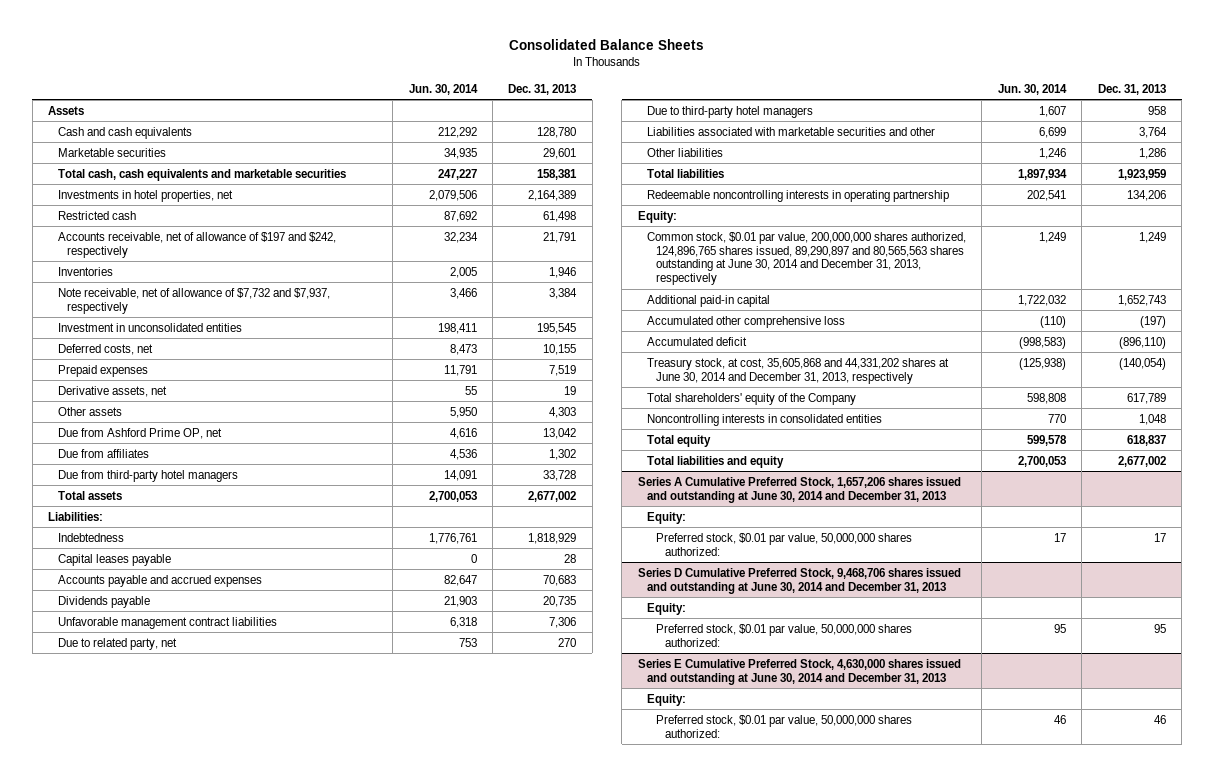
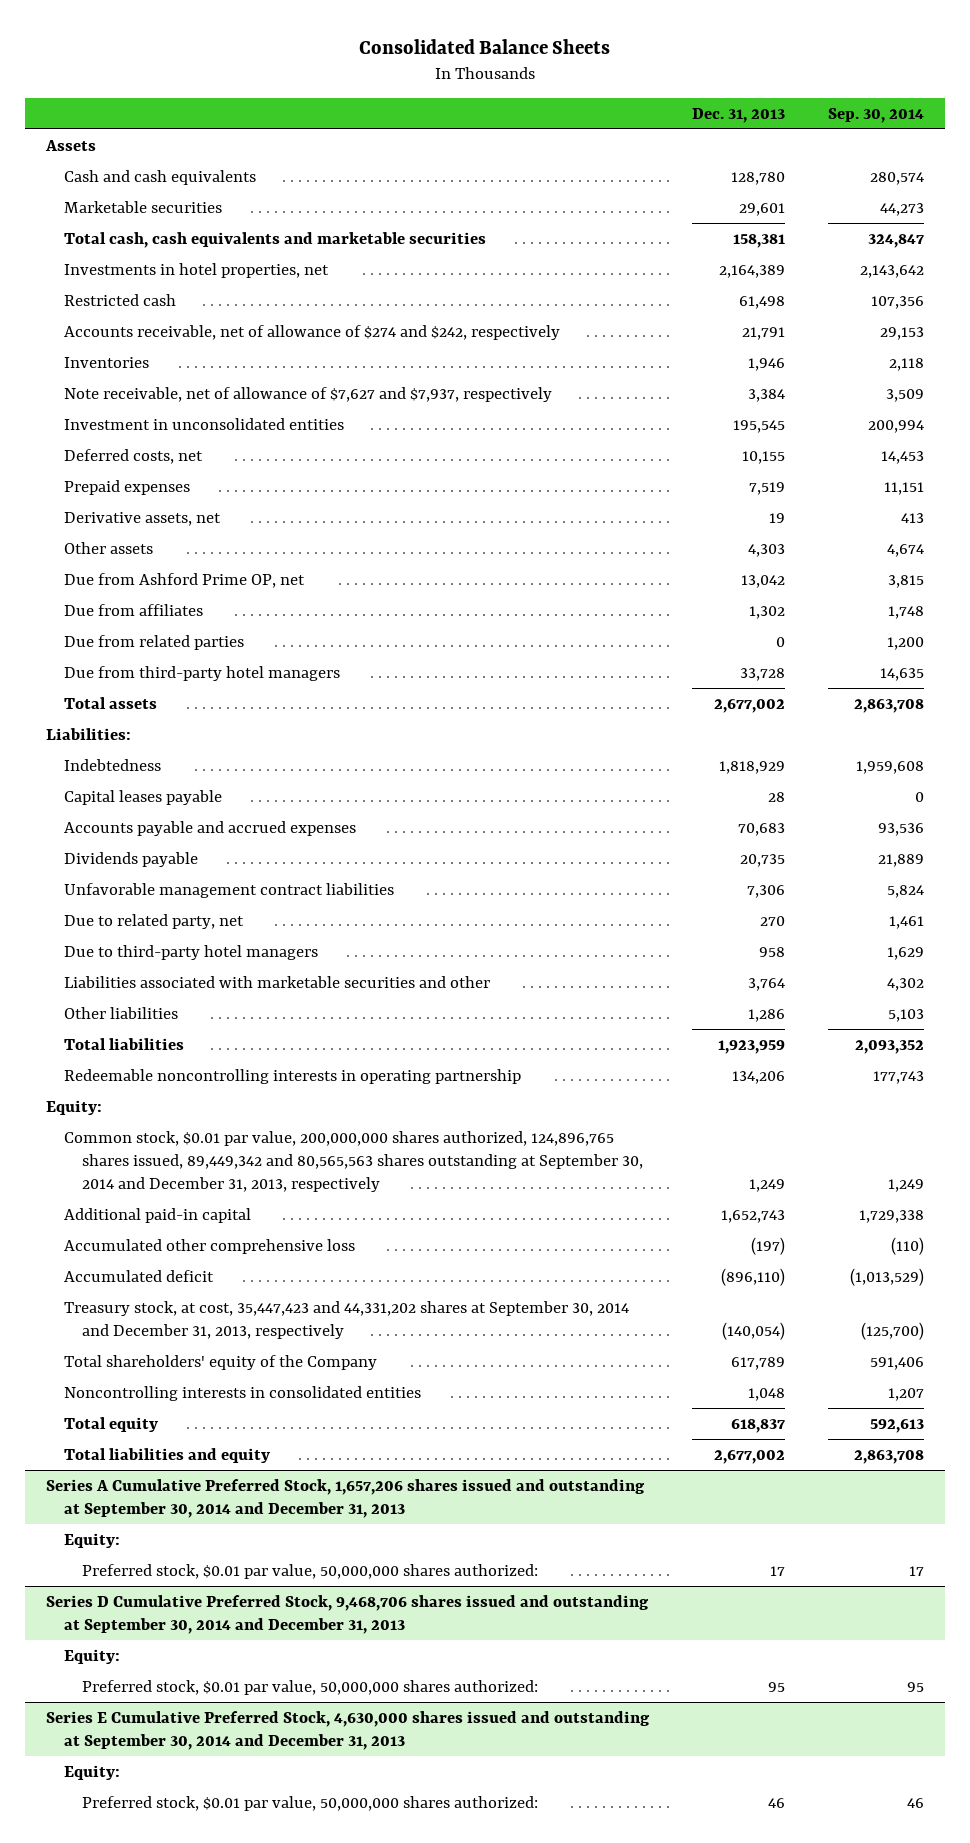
[408,83,478,95] Jun. 30, 2014 -> none
none -> [827,107,924,123] Sep. 30, 2014
[57,231,336,258] Accounts receivable, net of allowance of $197 and $242, respectively -> [64,324,561,340] Accounts receivable, net of allowance of $274 and $242, respectively
[57,287,330,314] Note receivable, net of allowance of $7,732 and $7,937, respectively -> [64,386,553,402] Note receivable, net of allowance of $7,627 and $7,937, respectively
none -> [64,634,245,650] Due from related parties
[646,231,966,286] Common stock, $0.01 par value, 200,000,000 shares authorized, 124,896,765 shares issued, 89,290,897 and 80,565,563 shares outstanding at June 30, 2014 and December 31, 2013, respectively -> [64,1130,644,1193] Common stock, $0.01 par value, 200,000,000 shares authorized, 124,896,765 shares issued, 89,449,342 and 80,565,563 shares outstanding at September 30, 2014 and December 31, 2013, respectively
[646,357,949,384] Treasury stock, at cost, 35,605,868 and 44,331,202 shares at June 30, 2014 and December 31, 2013, respectively -> [64,1300,630,1339] Treasury stock, at cost, 35,447,423 and 44,331,202 shares at September 30, 2014 and December 31, 2013, respectively
[637,476,961,503] Series A Cumulative Preferred Stock, 1,657,206 shares issued and outstanding at June 30, 2014 and December 31, 2013 -> [46,1478,646,1518] Series A Cumulative Preferred Stock, 1,657,206 shares issued and outstanding at September 30, 2014 and December 31, 2013
[637,567,961,594] Series D Cumulative Preferred Stock, 9,468,706 shares issued and outstanding at June 30, 2014 and December 31, 2013 -> [46,1594,650,1634] Series D Cumulative Preferred Stock, 9,468,706 shares issued and outstanding at September 30, 2014 and December 31, 2013
[637,658,961,685] Series E Cumulative Preferred Stock, 4,630,000 shares issued and outstanding at June 30, 2014 and December 31, 2013 -> [46,1710,651,1750] Series E Cumulative Preferred Stock, 4,630,000 shares issued and outstanding at September 30, 2014 and December 31, 2013

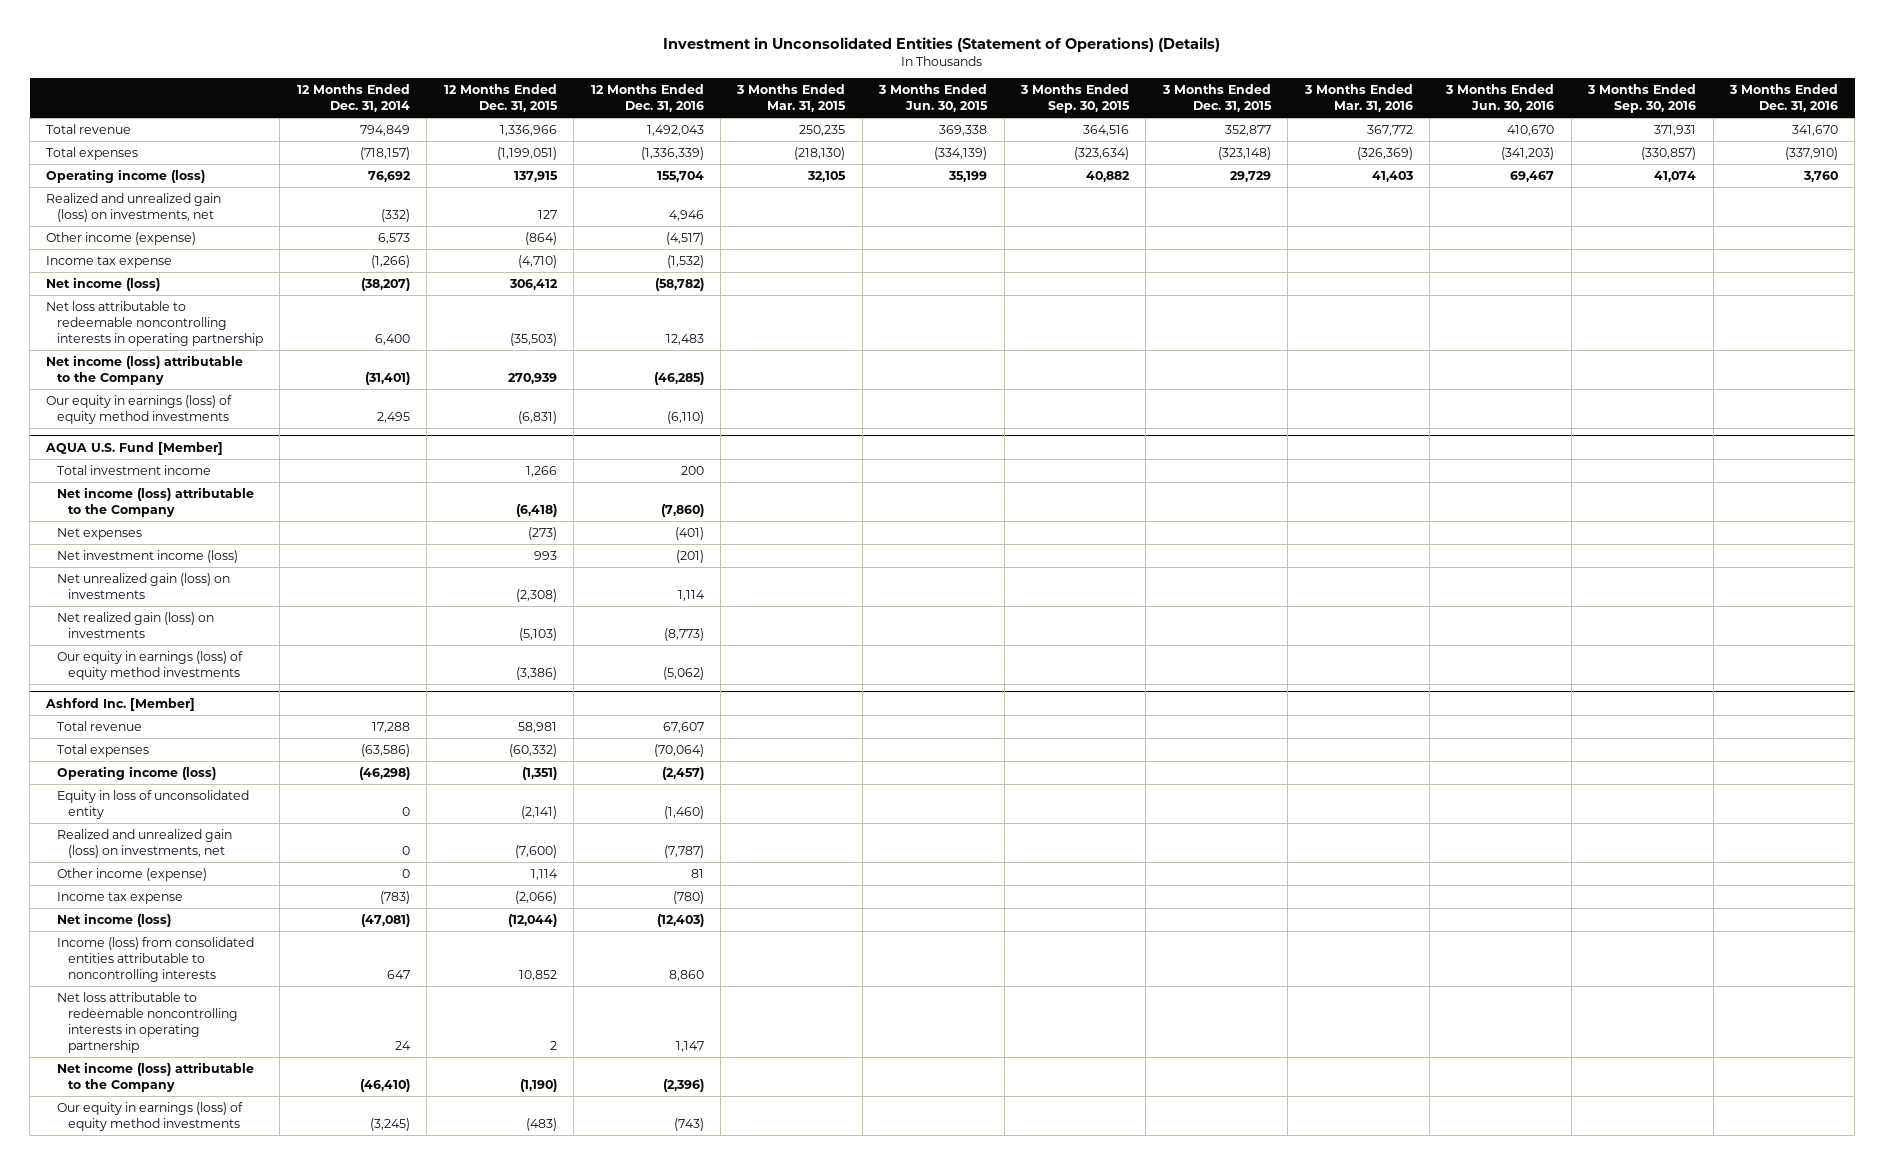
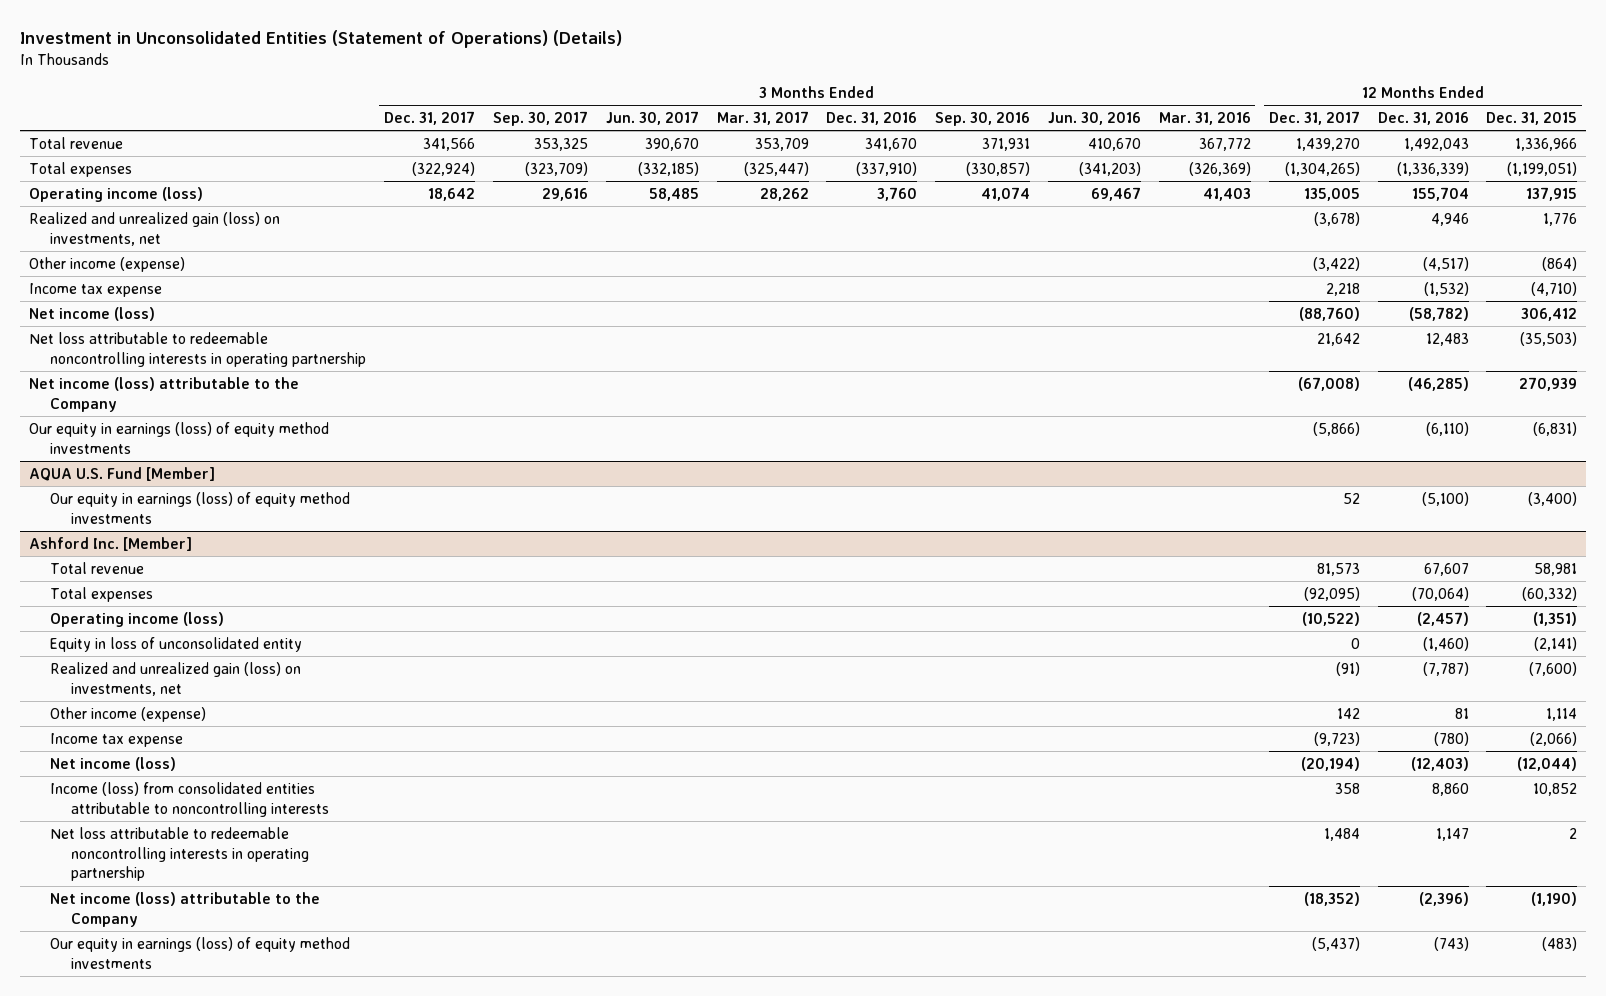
[296,84,410,113] 12 Months Ended Dec. 31, 2014 -> none
[736,84,847,113] 3 Months Ended Mar. 31, 2015 -> none
[878,84,989,113] 3 Months Ended Jun. 30, 2015 -> none
[1019,84,1130,114] 3 Months Ended Sep. 30, 2015 -> none
[1161,84,1272,113] 3 Months Ended Dec. 31, 2015 -> none
none -> [383,111,475,126] Dec. 31, 2017
none -> [492,111,588,127] Sep. 30, 2017
none -> [605,111,699,126] Jun. 30, 2017
none -> [716,111,809,126] Mar. 31, 2017
none -> [1268,111,1360,126] Dec. 31, 2017
[537,209,557,219] 127 -> [1543,212,1578,226] 1,776
[57,464,212,475] Total investment income -> none
[57,486,255,517] Net income (loss) attributable to the Company -> none
[57,527,143,540] Net expenses -> none
[57,549,239,563] Net investment income (loss) -> none
[57,572,231,599] Net unrealized gain (loss) on investments -> none
[57,611,215,638] Net realized gain (loss) on investments -> none
[515,666,557,680] (3,386) -> [1528,491,1578,506] (3,400)
[662,666,704,680] (5,062) -> [1421,491,1469,506] (5,100)

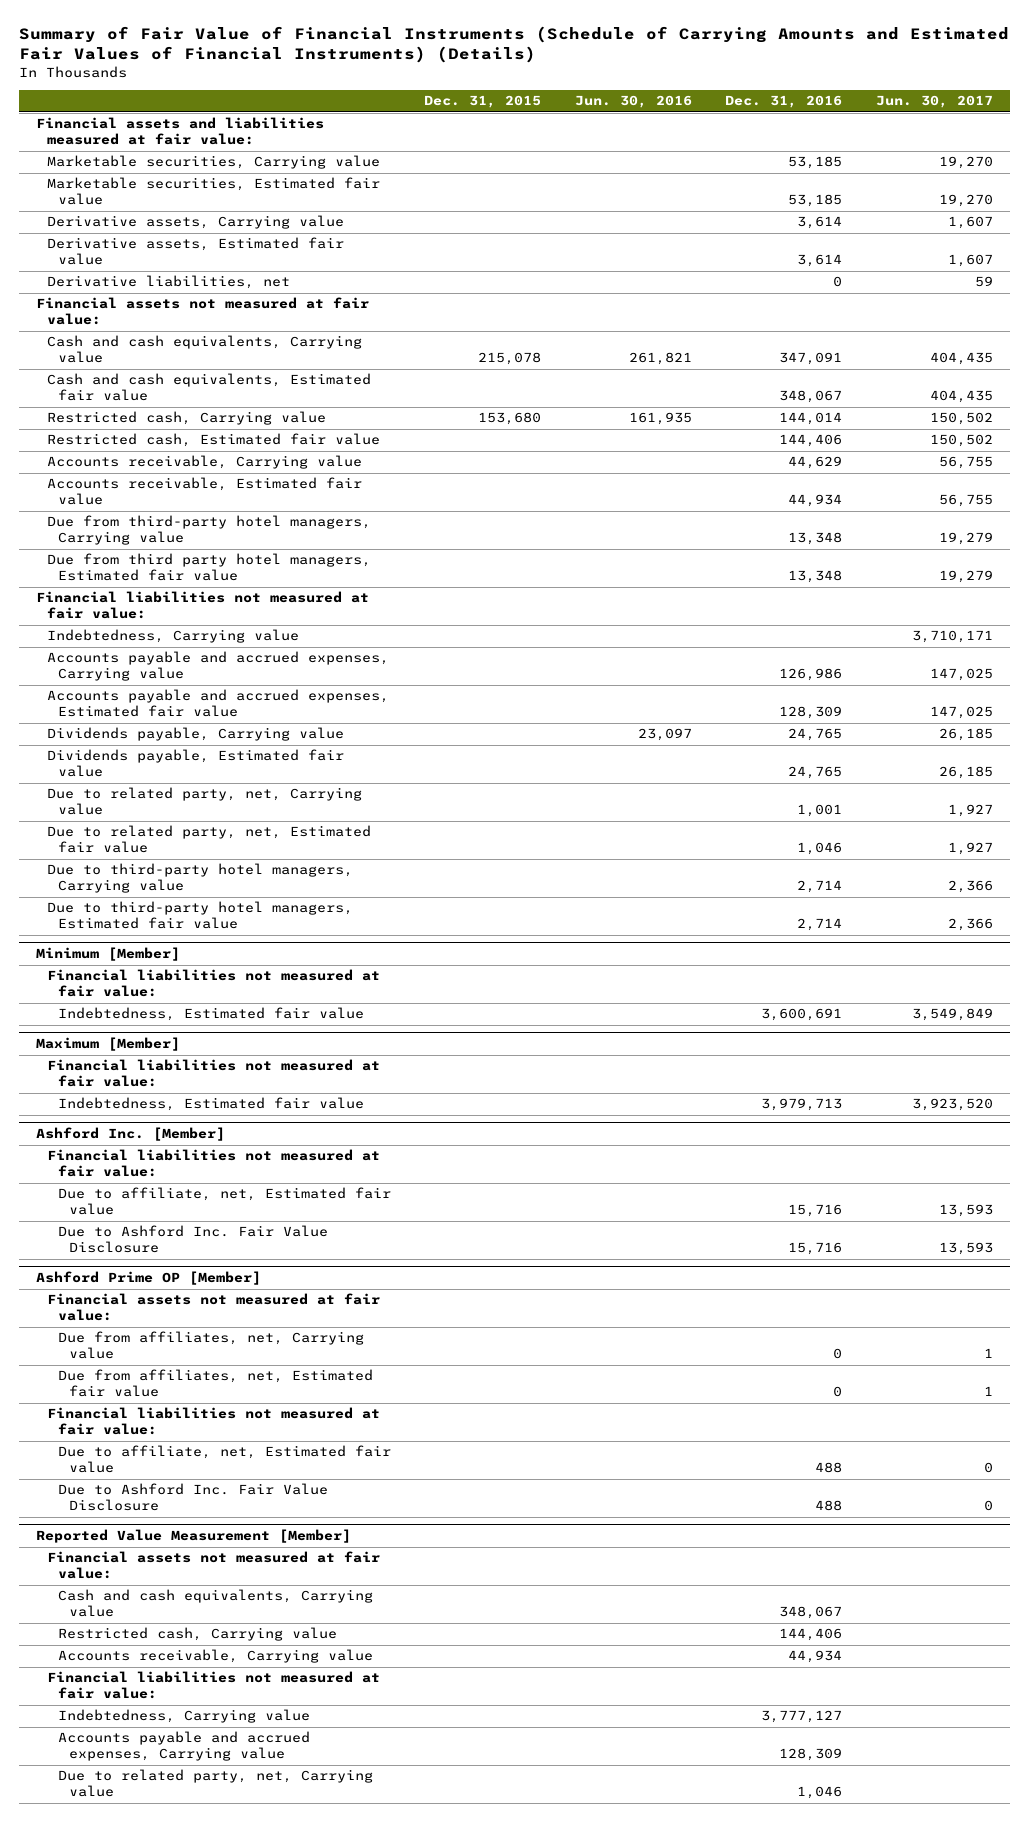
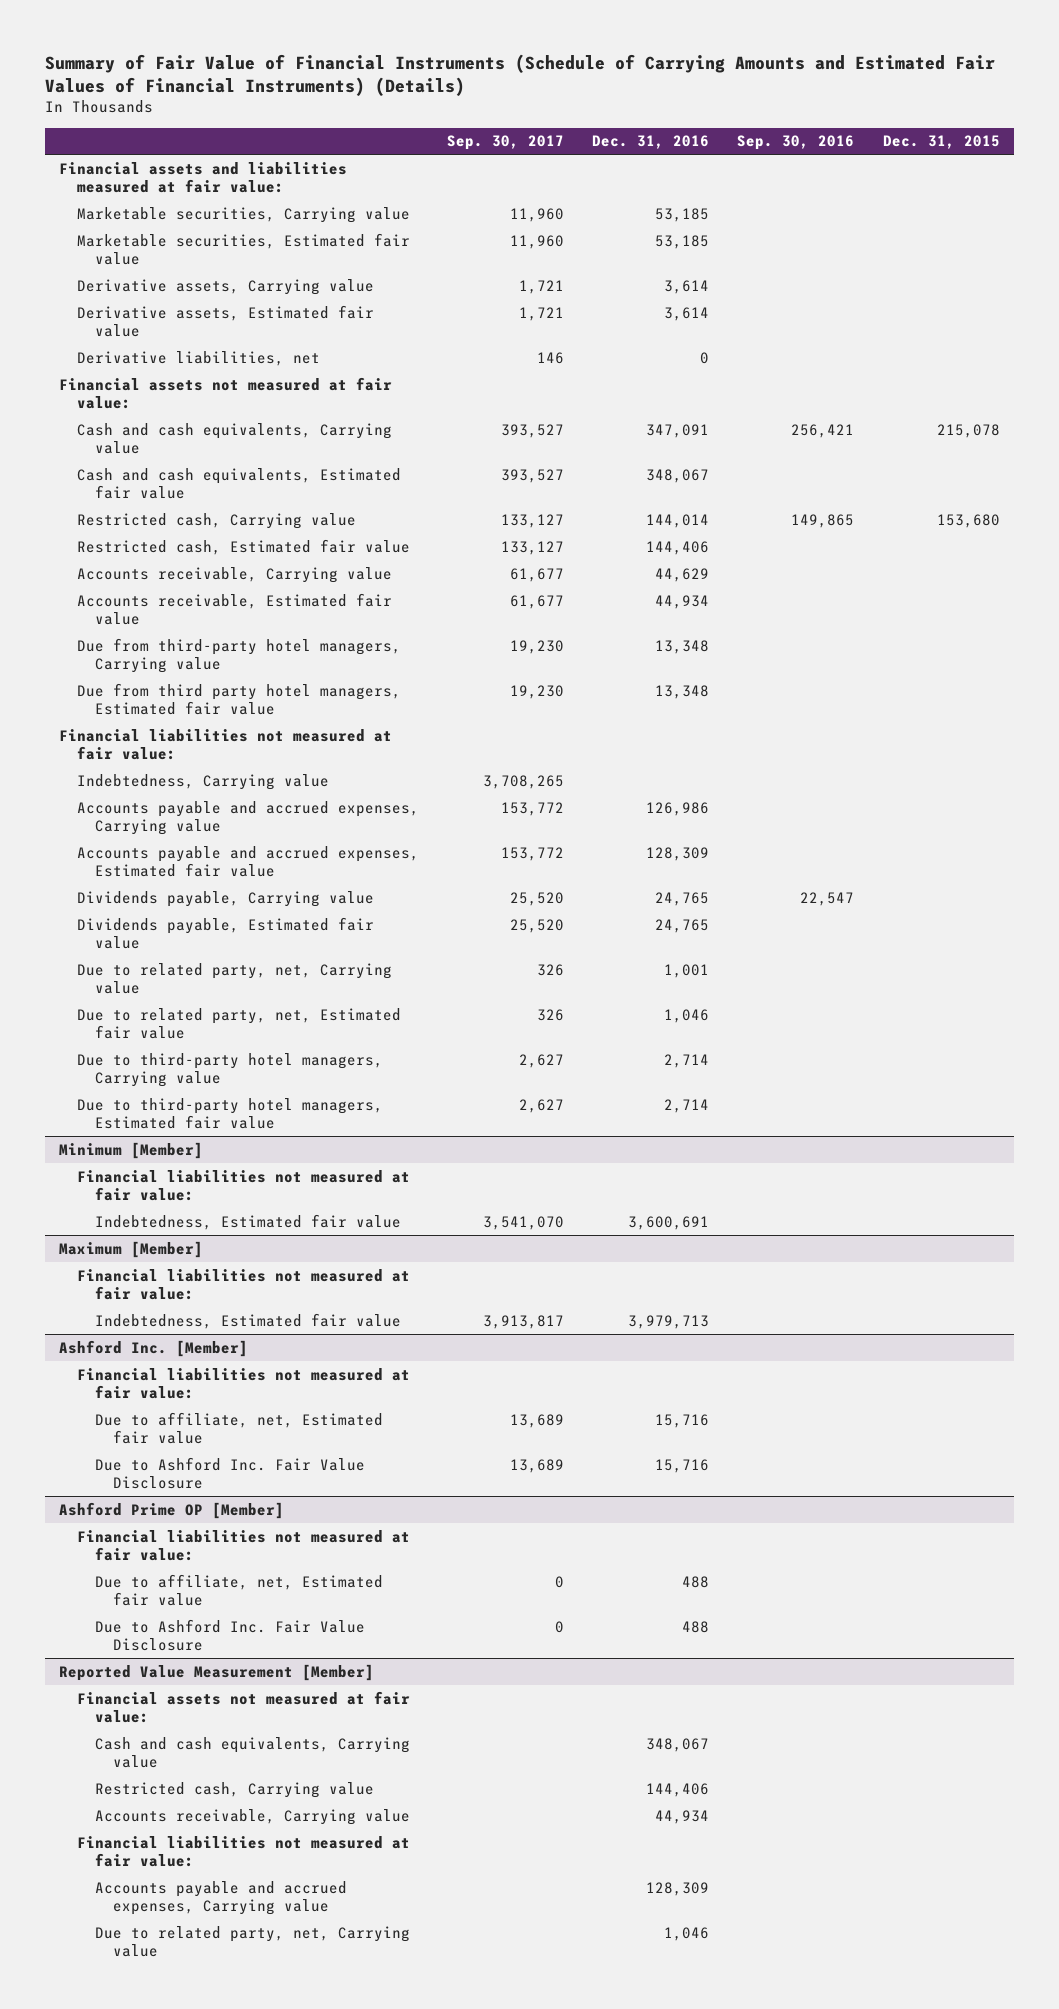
[574,95,692,109] Jun. 30, 2016 -> none
[875,95,993,109] Jun. 30, 2017 -> none
none -> [447,135,565,151] Sep. 30, 2017
none -> [737,135,855,151] Sep. 30, 2016
[47,1293,381,1322] Financial assets not measured at fair value: -> none
[57,1331,364,1360] Due from affiliates, net, Carrying value -> none
[57,1369,373,1398] Due from affiliates, net, Estimated fair value -> none
[57,1709,310,1724] Indebtedness, Carrying value -> none

